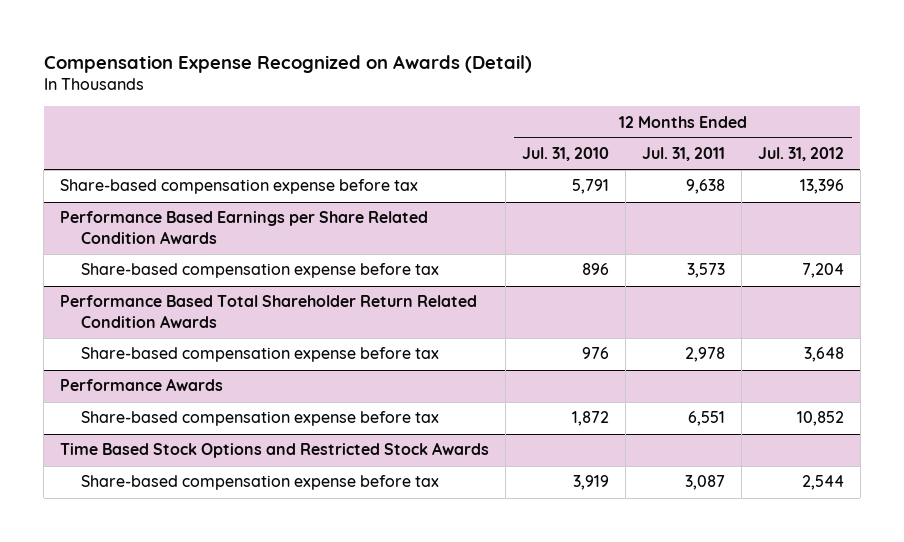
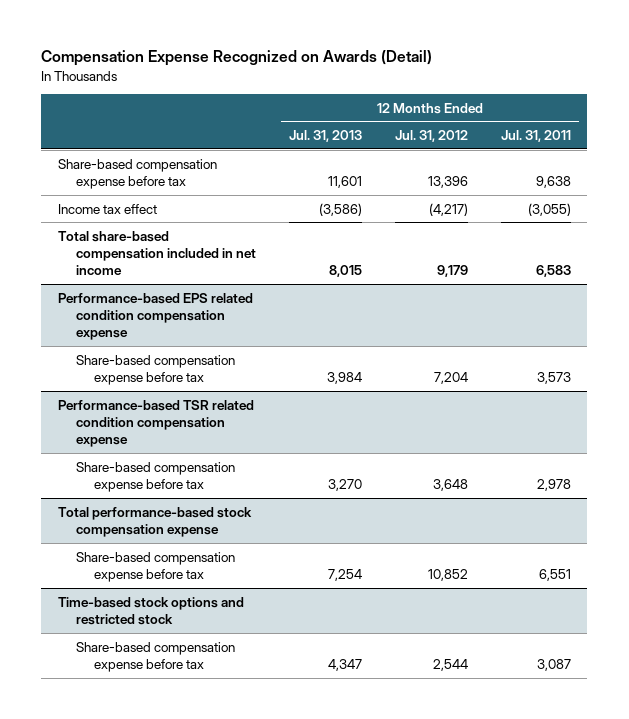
[522,147,610,162] Jul. 31, 2010 -> none
none -> [288,129,362,142] Jul. 31, 2013
[60,211,429,244] Performance Based Earnings per Share Related Condition Awards -> none
none -> [57,203,157,214] Income tax effect
none -> [57,230,257,276] Total share-based compensation included in net income
none -> [57,292,253,341] Performance-based EPS related condition compensation expense
[60,295,478,328] Performance Based Total Shareholder Return Related Condition Awards -> none
none -> [57,399,254,448] Performance-based TSR related condition compensation expense
[60,378,224,392] Performance Awards -> none
none -> [57,506,252,538] Total performance-based stock compensation expense
[60,442,490,459] Time Based Stock Options and Restricted Stock Awards -> [57,596,244,626] Time-based stock options and restricted stock

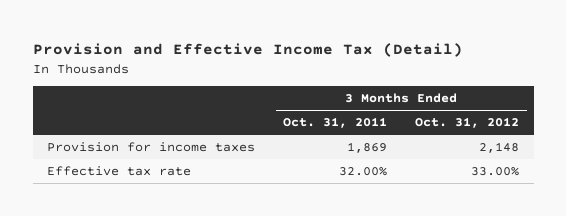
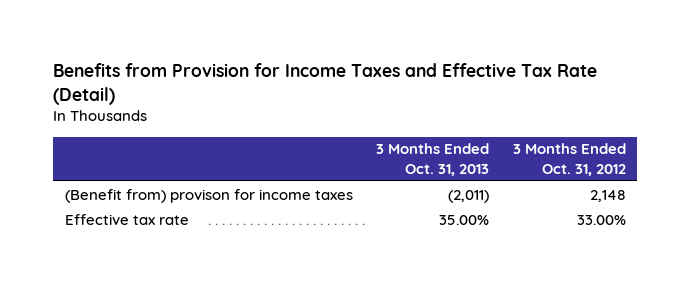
[32,43,463,58] Provision and Effective Income Tax (Detail) -> [53,63,598,105] Benefits from Provision for Income Taxes and Effective Tax Rate (Detail)
[283,117,388,129] Oct. 31, 2011 -> none
none -> [376,143,490,176] 3 Months Ended Oct. 31, 2013
[46,142,255,153] Provision for income taxes -> [64,188,353,203] (Benefit from) provison for income taxes

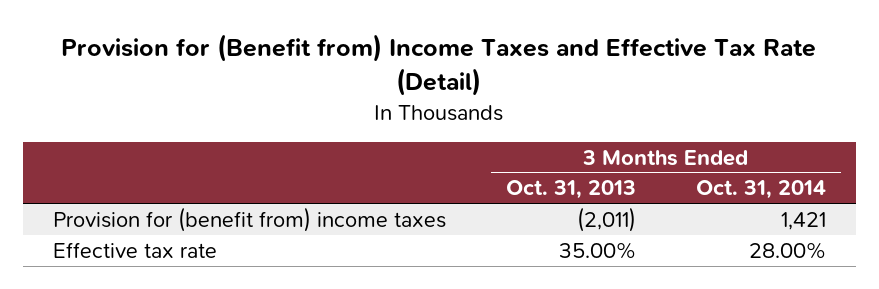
[53,63,598,105] Benefits from Provision for Income Taxes and Effective Tax Rate (Detail) -> [61,34,817,97] Provision for (Benefit from) Income Taxes and Effective Tax Rate (Detail)
[512,143,626,176] 3 Months Ended Oct. 31, 2012 -> none
none -> [696,180,827,200] Oct. 31, 2014
[64,188,353,203] (Benefit from) provison for income taxes -> [52,206,446,232] Provision for (benefit from) income taxes

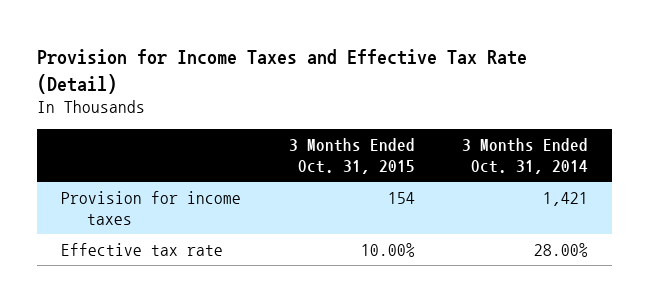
[61,34,817,97] Provision for (Benefit from) Income Taxes and Effective Tax Rate (Detail) -> [37,49,528,94] Provision for Income Taxes and Effective Tax Rate (Detail)
[505,180,636,200] Oct. 31, 2013 -> none
none -> [288,138,415,175] 3 Months Ended Oct. 31, 2015
[52,206,446,232] Provision for (benefit from) income taxes -> [61,191,242,226] Provision for income taxes

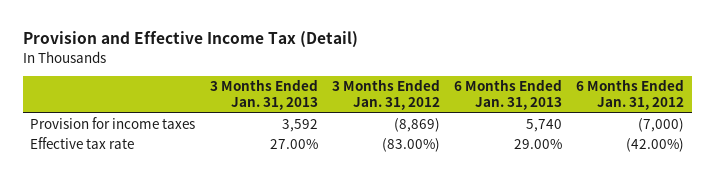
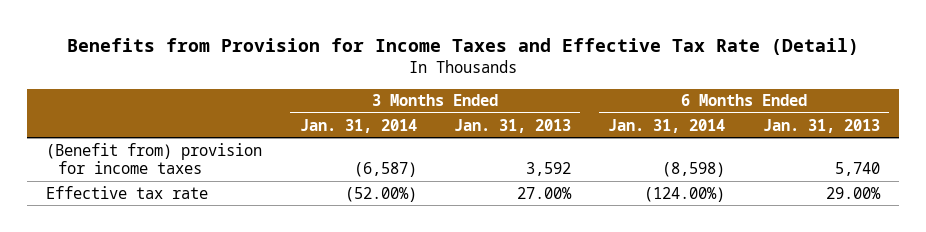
[23,31,359,49] Provision and Effective Income Tax (Detail) -> [66,37,859,55] Benefits from Provision for Income Taxes and Effective Tax Rate (Detail)
[331,79,440,111] 3 Months Ended Jan. 31, 2012 -> none
[576,79,685,111] 6 Months Ended Jan. 31, 2012 -> none
none -> [299,118,417,133] Jan. 31, 2014
none -> [608,118,726,133] Jan. 31, 2014
[30,117,196,130] Provision for income taxes -> [46,142,263,175] (Benefit from) provision for income taxes

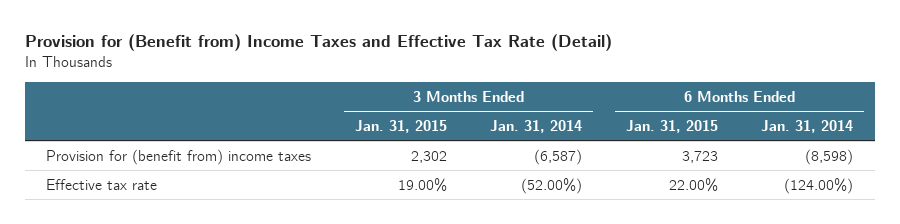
[66,37,859,55] Benefits from Provision for Income Taxes and Effective Tax Rate (Detail) -> [24,34,612,52] Provision for (Benefit from) Income Taxes and Effective Tax Rate (Detail)
[453,118,571,133] Jan. 31, 2013 -> none
[762,118,880,133] Jan. 31, 2013 -> none
none -> [354,119,447,133] Jan. 31, 2015
none -> [625,119,718,133] Jan. 31, 2015
[46,142,263,175] (Benefit from) provision for income taxes -> [46,148,312,165] Provision for (benefit from) income taxes

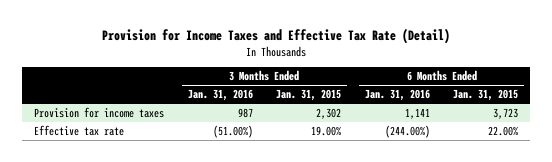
[24,34,612,52] Provision for (Benefit from) Income Taxes and Effective Tax Rate (Detail) -> [102,27,451,44] Provision for Income Taxes and Effective Tax Rate (Detail)
[490,119,583,133] Jan. 31, 2014 -> none
[761,119,854,133] Jan. 31, 2014 -> none
none -> [187,89,253,102] Jan. 31, 2016
none -> [364,89,430,102] Jan. 31, 2016
[46,148,312,165] Provision for (benefit from) income taxes -> [33,107,164,119] Provision for income taxes

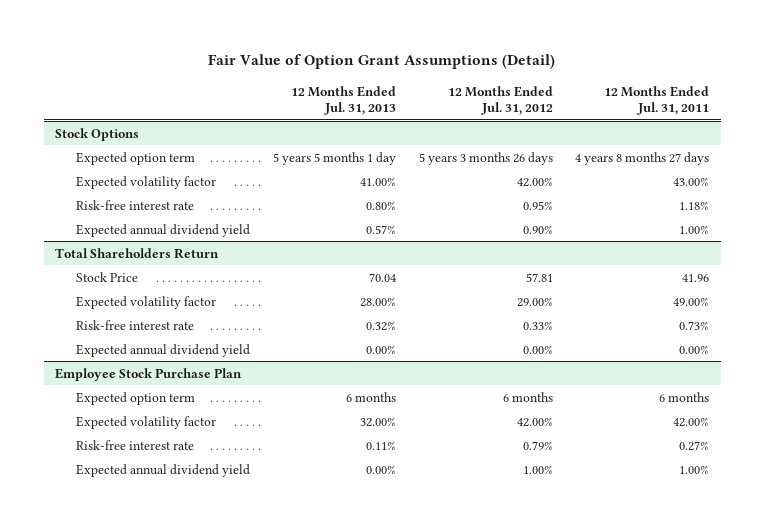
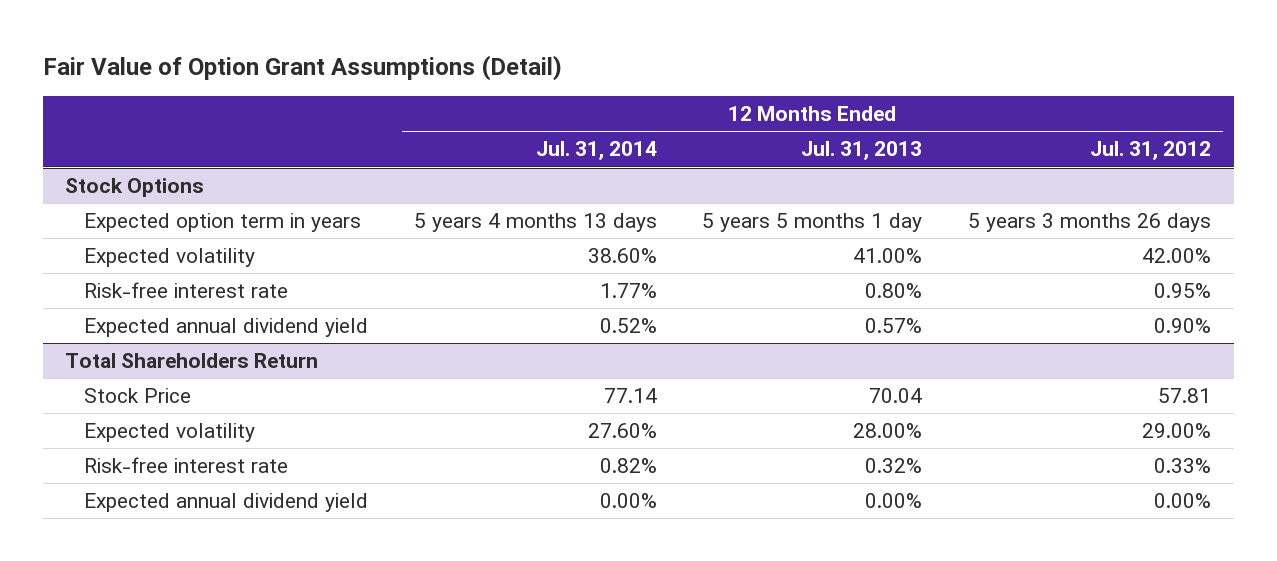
[604,85,710,116] 12 Months Ended Jul. 31, 2011 -> none
none -> [535,141,657,161] Jul. 31, 2014
[75,151,195,165] Expected option term -> [83,213,361,233] Expected option term in years
[75,175,216,189] Expected volatility factor -> [83,248,255,268] Expected volatility
[75,295,216,309] Expected volatility factor -> [83,423,255,443] Expected volatility
[55,367,243,381] Employee Stock Purchase Plan -> none
[75,391,195,405] Expected option term -> none
[75,415,216,429] Expected volatility factor -> none
[75,439,194,450] Risk-free interest rate -> none
[75,463,250,477] Expected annual dividend yield -> none

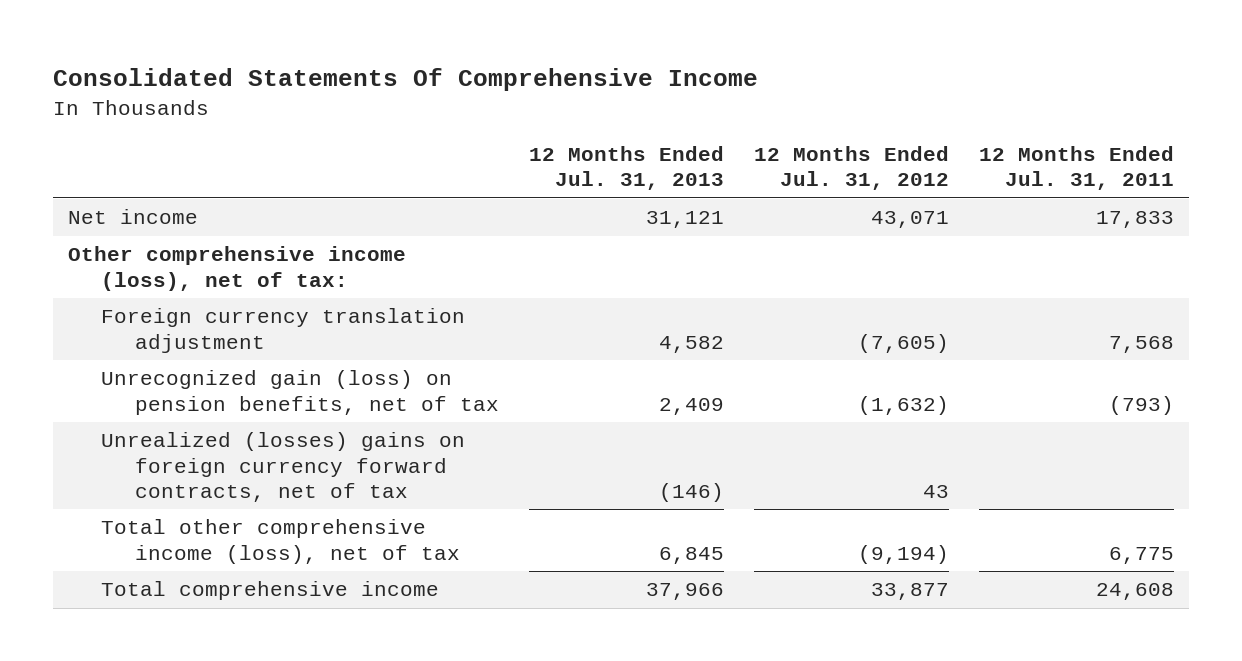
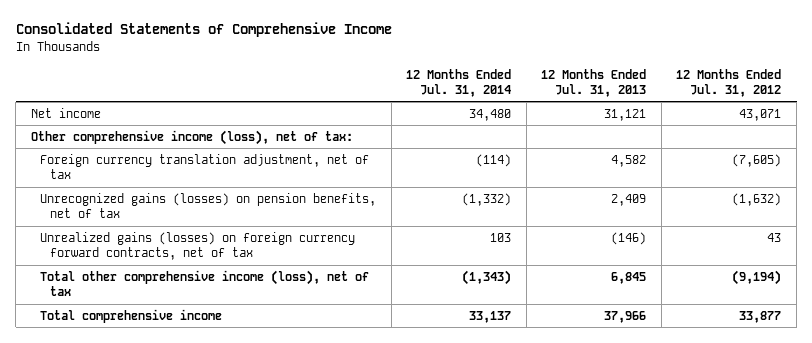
[53,68,759,92] Consolidated Statements Of Comprehensive Income -> [15,22,392,38] Consolidated Statements of Comprehensive Income
[978,146,1174,191] 12 Months Ended Jul. 31, 2011 -> none
none -> [406,68,512,97] 12 Months Ended Jul. 31, 2014
[101,308,466,353] Foreign currency translation adjustment -> [40,153,370,179] Foreign currency translation adjustment, net of tax
[101,370,499,415] Unrecognized gain (loss) on pension benefits, net of tax -> [40,192,377,218] Unrecognized gains (losses) on pension benefits, net of tax
[101,432,466,502] Unrealized (losses) gains on foreign currency forward contracts, net of tax -> [40,231,356,260] Unrealized gains (losses) on foreign currency forward contracts, net of tax

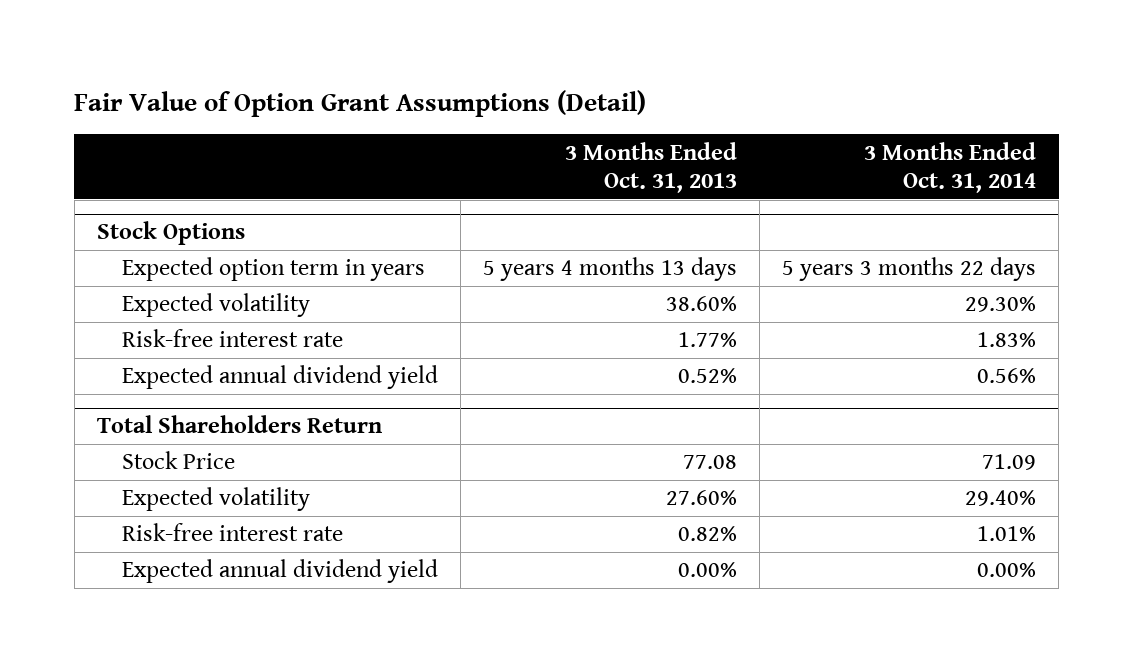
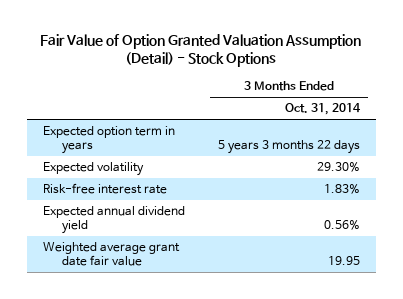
[74,89,647,117] Fair Value of Option Grant Assumptions (Detail) -> [40,34,362,68] Fair Value of Option Granted Valuation Assumption (Detail) - Stock Options
[564,141,737,194] 3 Months Ended Oct. 31, 2013 -> none
[96,221,245,246] Stock Options -> none
[96,415,382,434] Total Shareholders Return -> none
[121,451,235,470] Stock Price -> none
[121,487,310,512] Expected volatility -> none
[121,523,343,542] Risk-free interest rate -> none
[121,559,438,584] Expected annual dividend yield -> none
none -> [43,242,181,266] Weighted average grant date fair value

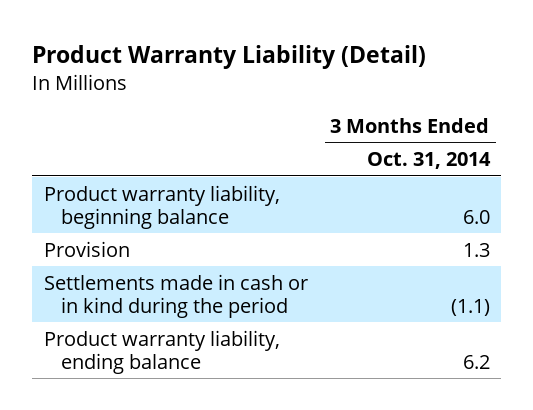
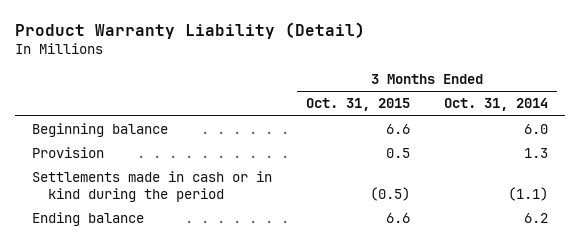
none -> [305,98,410,112] Oct. 31, 2015
[43,184,280,229] Product warranty liability, beginning balance -> [31,123,168,138] Beginning balance
[43,329,280,374] Product warranty liability, ending balance -> [31,212,144,227] Ending balance

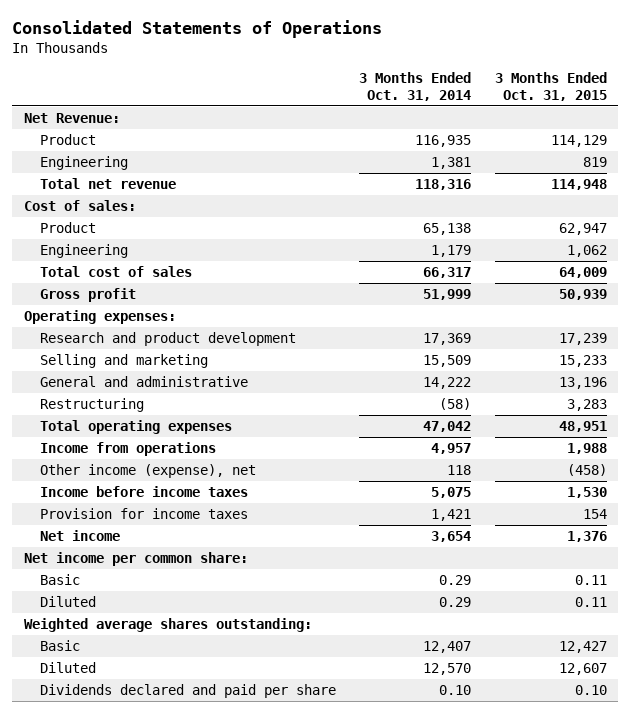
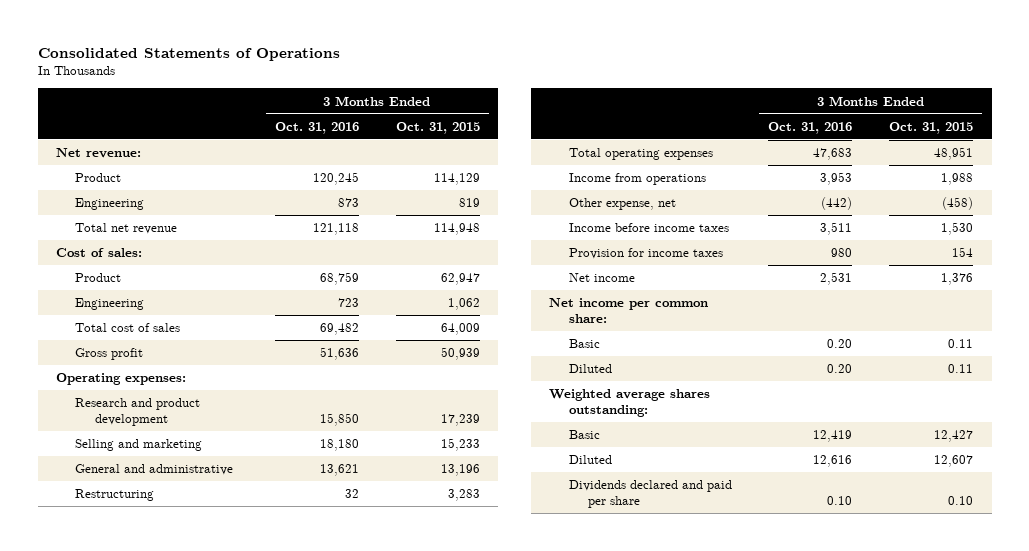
[359,72,472,102] 3 Months Ended Oct. 31, 2014 -> none
none -> [275,121,360,134] Oct. 31, 2016
[23,113,120,124] Net Revenue: -> [55,148,141,159] Net revenue:
[39,464,256,479] Other income (expense), net -> [568,198,676,211] Other expense, net

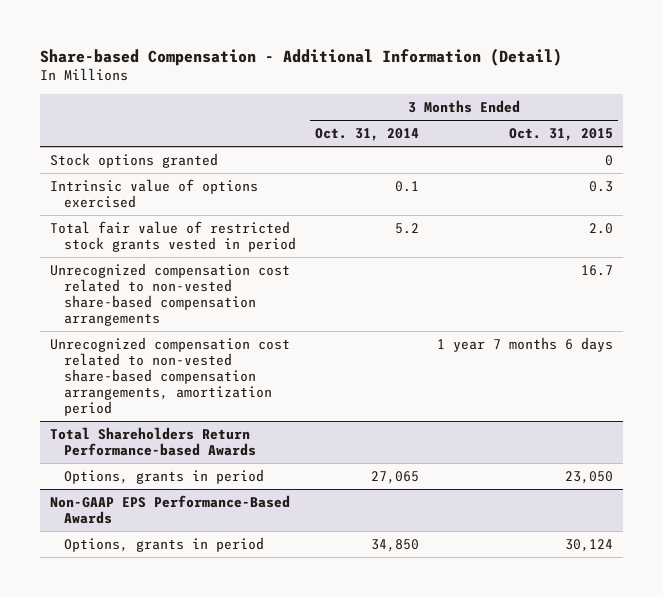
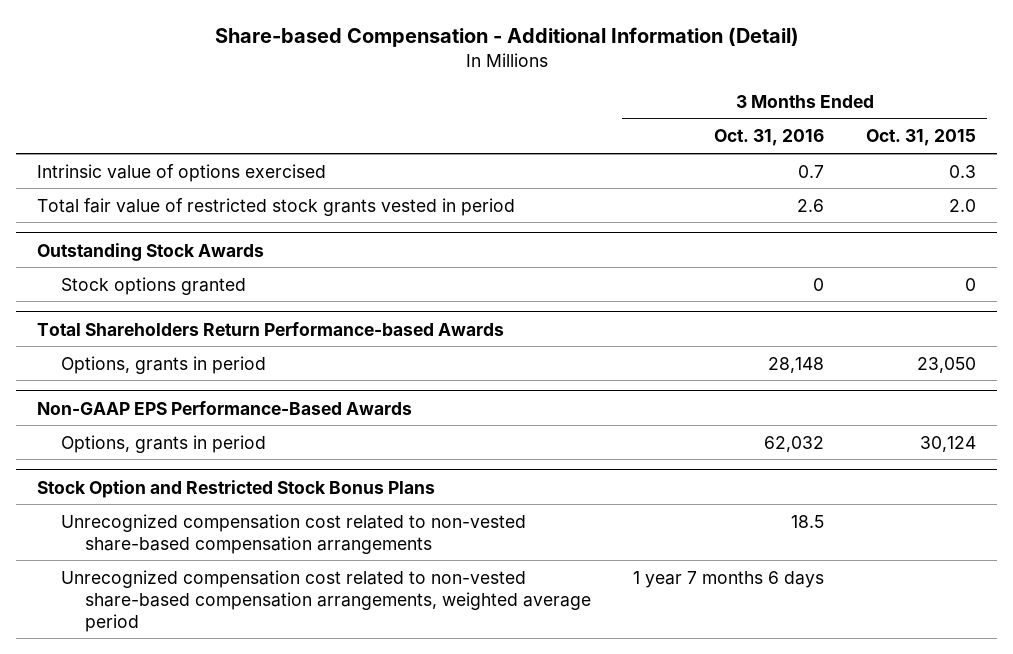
[314,127,419,141] Oct. 31, 2014 -> none
none -> [714,129,825,147] Oct. 31, 2016
[49,152,218,168] Stock options granted -> none
[49,262,290,326] Unrecognized compensation cost related to non-vested share-based compensation arrangements -> none
[49,336,290,416] Unrecognized compensation cost related to non-vested share-based compensation arrangements, amortization period -> none
none -> [37,242,265,261] Outstanding Stock Awards
none -> [61,276,247,295] Stock options granted
none -> [37,479,436,498] Stock Option and Restricted Stock Bonus Plans
none -> [61,513,527,554] Unrecognized compensation cost related to non-vested share-based compensation arrangements
none -> [61,569,591,632] Unrecognized compensation cost related to non-vested share-based compensation arrangements, weighted average period

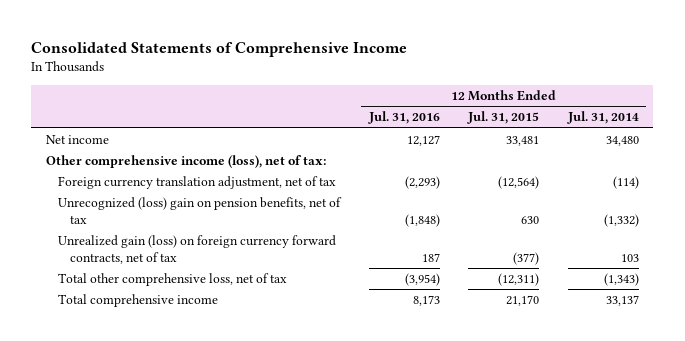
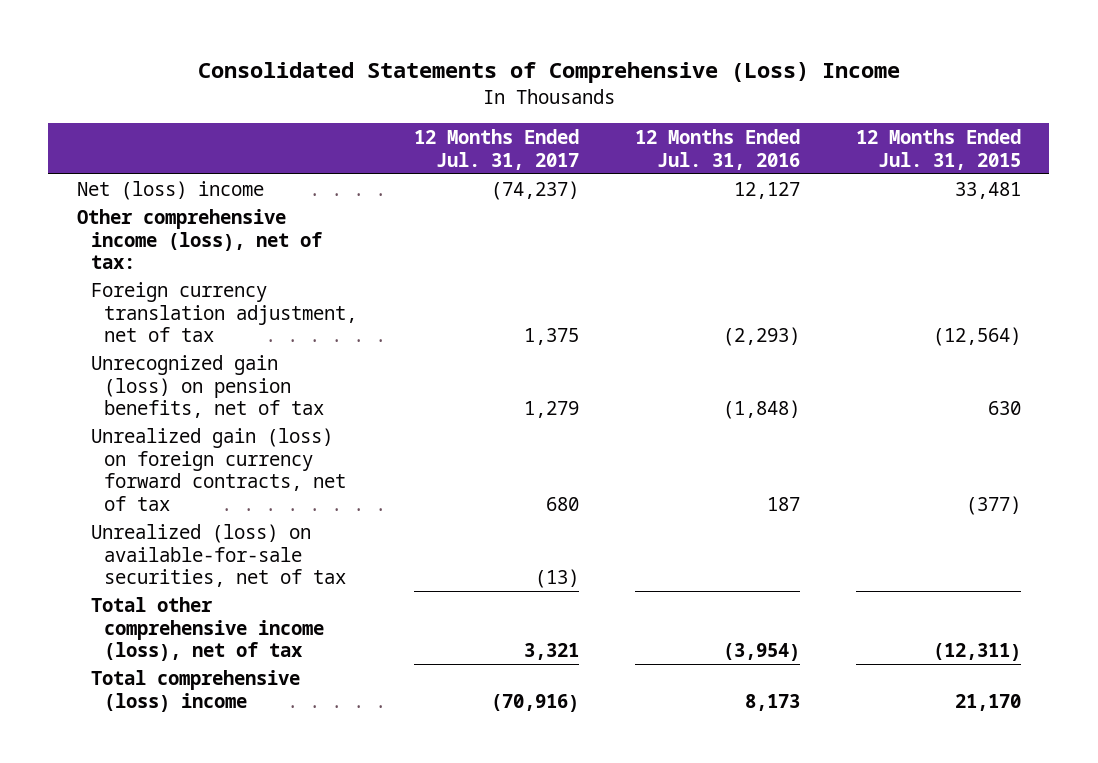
[31,41,408,57] Consolidated Statements of Comprehensive Income -> [197,62,900,84] Consolidated Statements of Comprehensive (Loss) Income
[566,111,639,125] Jul. 31, 2014 -> none
none -> [413,129,579,170] 12 Months Ended Jul. 31, 2017
[45,135,109,145] Net income -> [76,180,264,200] Net (loss) income
[57,197,342,224] Unrecognized (loss) gain on pension benefits, net of tax -> [90,354,325,419] Unrecognized gain (loss) on pension benefits, net of tax
none -> [90,523,347,588] Unrealized (loss) on available-for-sale securities, net of tax
[57,273,287,287] Total other comprehensive loss, net of tax -> [90,596,325,662] Total other comprehensive income (loss), net of tax
[57,294,218,308] Total comprehensive income -> [90,669,300,712] Total comprehensive (loss) income

